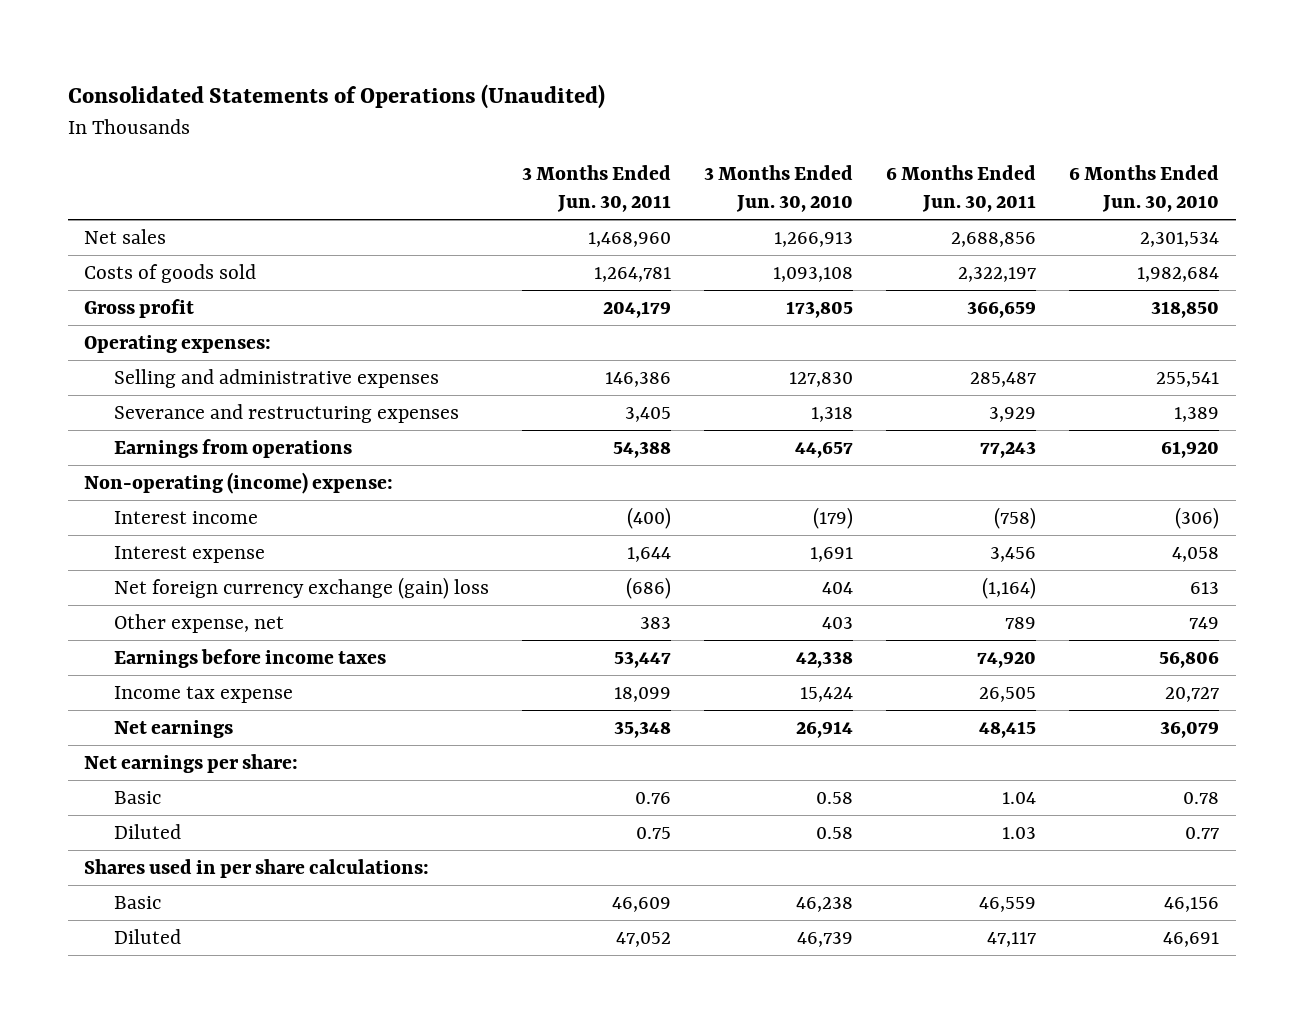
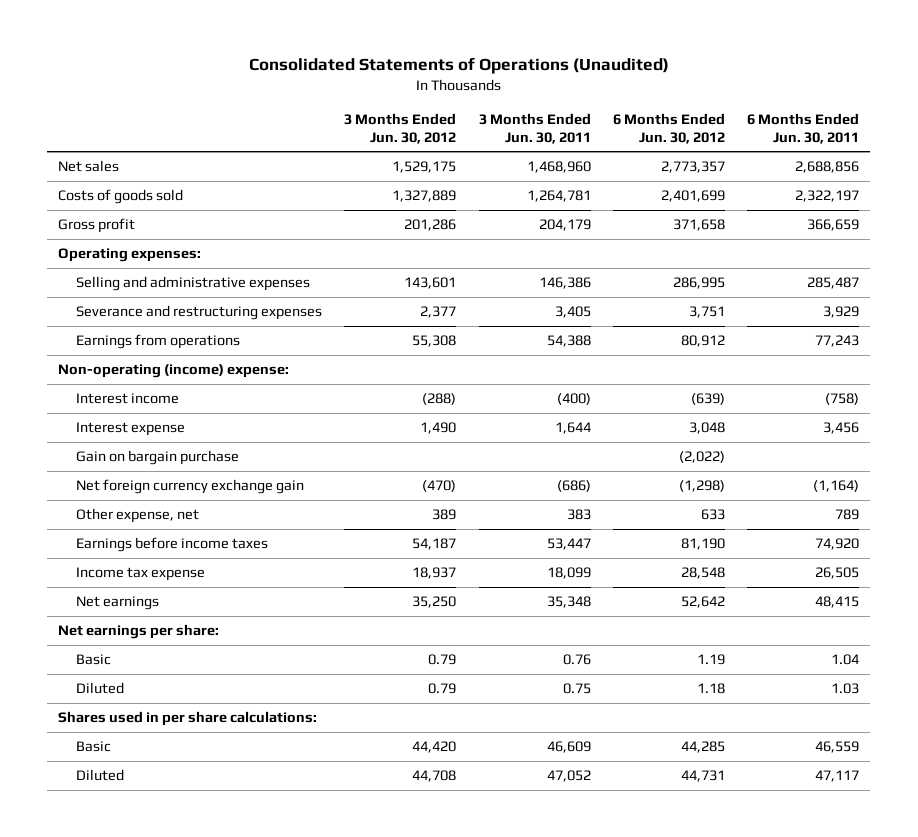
[704,165,854,213] 3 Months Ended Jun. 30, 2010 -> none
[1069,165,1220,213] 6 Months Ended Jun. 30, 2010 -> none
none -> [344,112,457,144] 3 Months Ended Jun. 30, 2012
none -> [612,112,725,144] 6 Months Ended Jun. 30, 2012
none -> [76,450,240,466] Gain on bargain purchase
[114,577,490,600] Net foreign currency exchange (gain) loss -> [76,479,305,495] Net foreign currency exchange gain

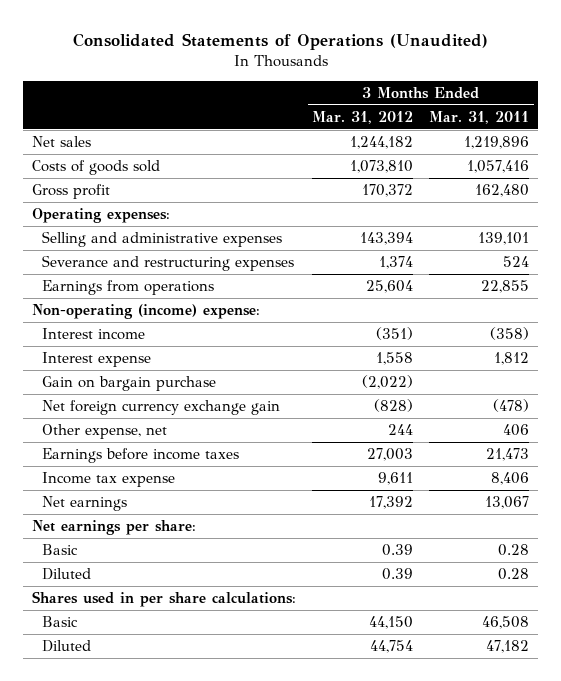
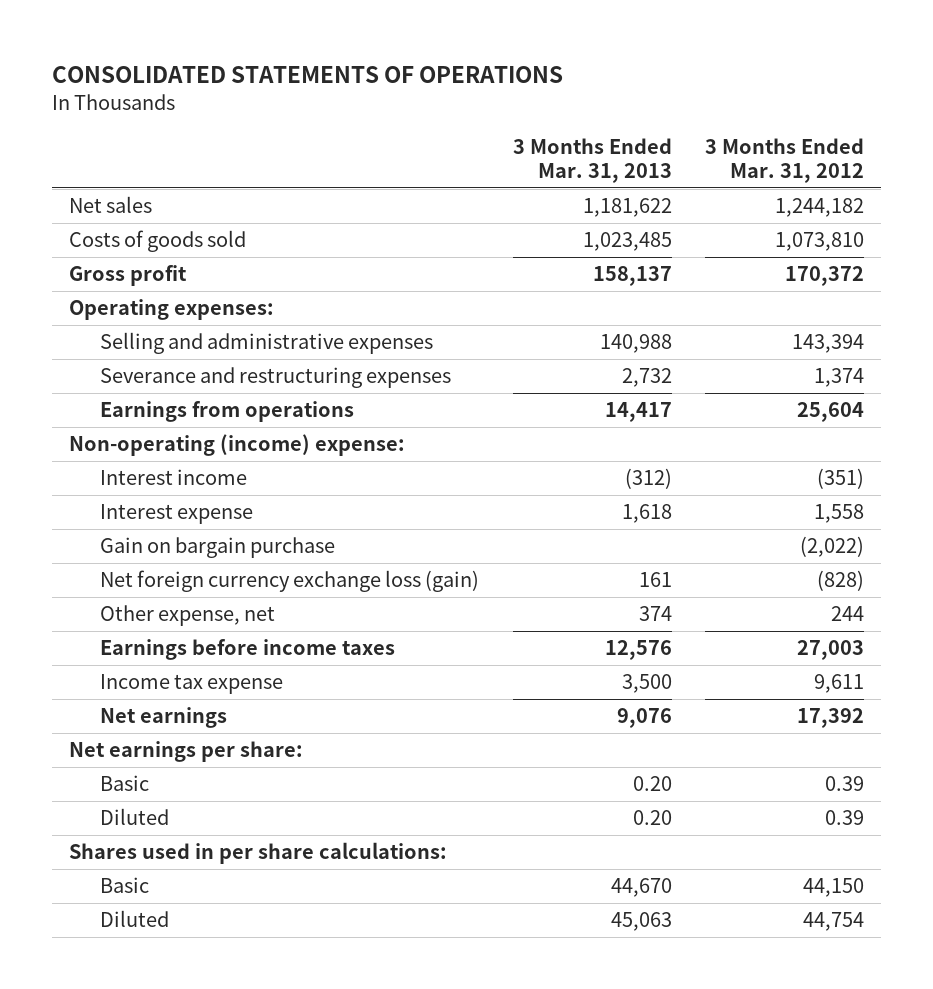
[72,33,488,51] Consolidated Statements of Operations (Unaudited) -> [52,66,564,84] CONSOLIDATED STATEMENTS OF OPERATIONS
[429,110,530,124] Mar. 31, 2011 -> none
none -> [512,137,672,184] 3 Months Ended Mar. 31, 2013
[42,400,281,416] Net foreign currency exchange gain -> [99,570,479,593] Net foreign currency exchange loss (gain)

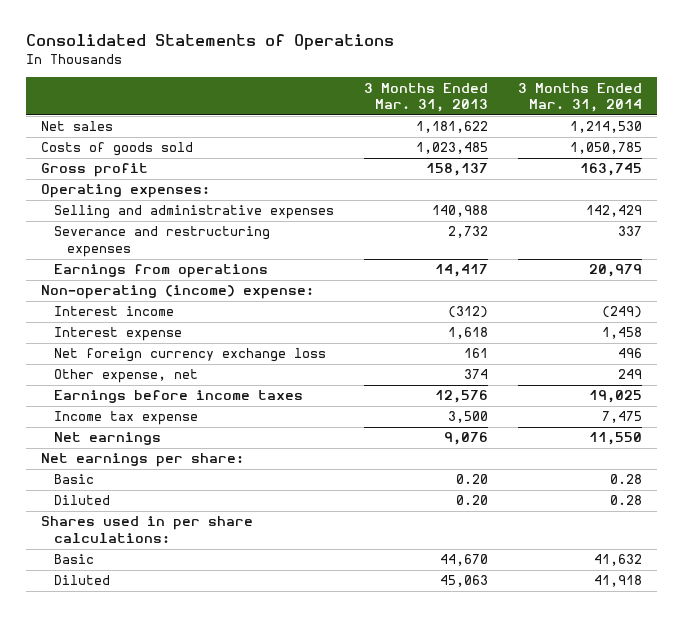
[52,66,564,84] CONSOLIDATED STATEMENTS OF OPERATIONS -> [26,34,395,51] Consolidated Statements of Operations
[705,137,865,184] 3 Months Ended Mar. 31, 2012 -> none
none -> [518,82,643,113] 3 Months Ended Mar. 31, 2014
[99,537,335,559] Gain on bargain purchase -> none
[99,570,479,593] Net foreign currency exchange loss (gain) -> [53,348,326,363] Net foreign currency exchange loss

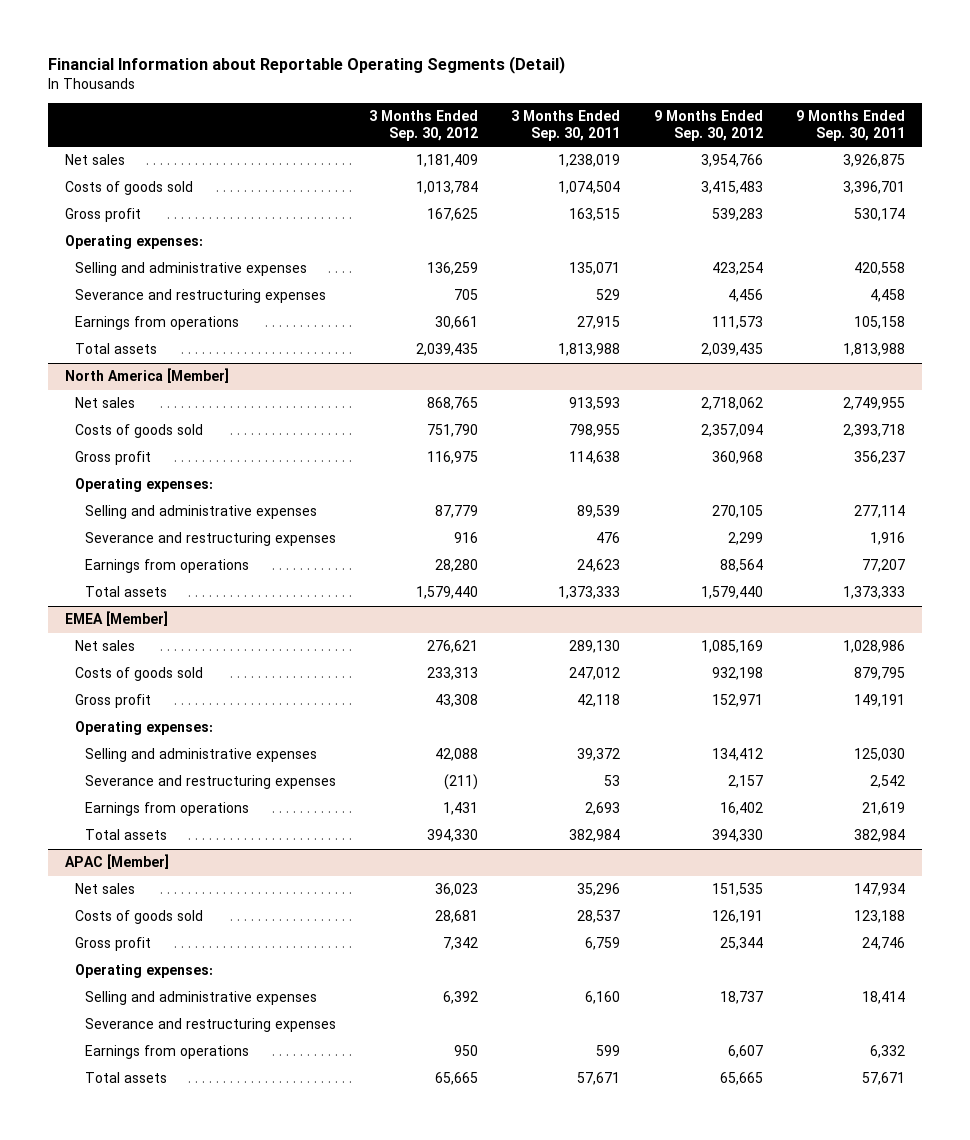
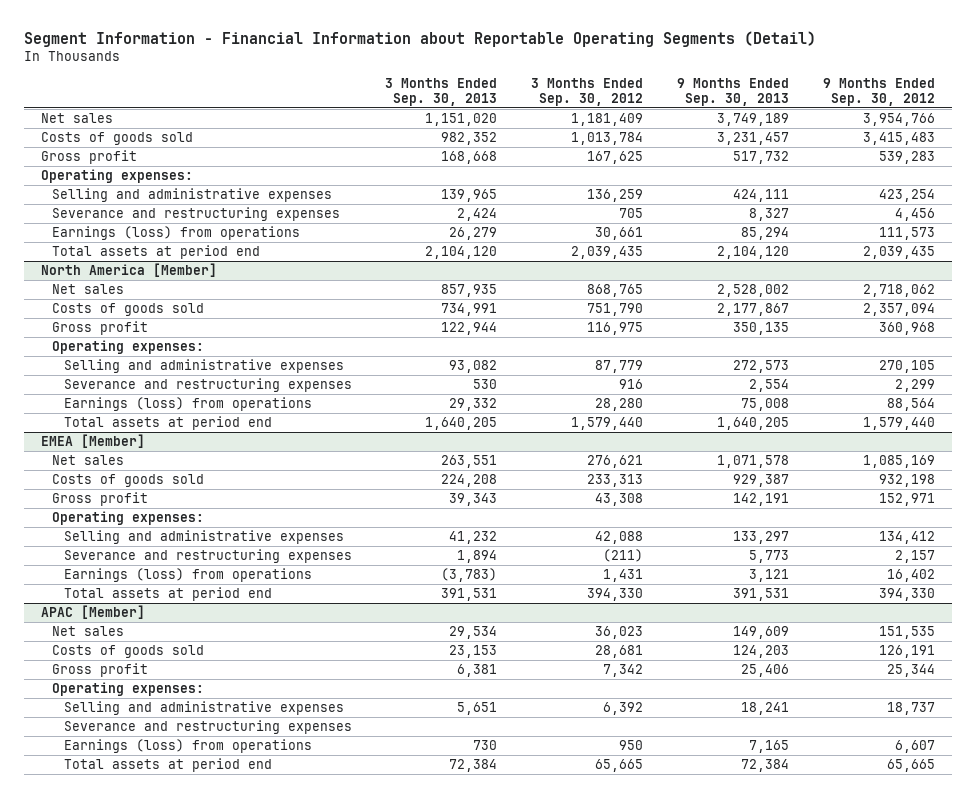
[48,55,566,74] Financial Information about Reportable Operating Segments (Detail) -> [24,30,817,47] Segment Information - Financial Information about Reportable Operating Segments (Detail)
[511,110,621,142] 3 Months Ended Sep. 30, 2011 -> none
[796,110,906,142] 9 Months Ended Sep. 30, 2011 -> none
none -> [385,77,498,107] 3 Months Ended Sep. 30, 2013
none -> [677,77,790,107] 9 Months Ended Sep. 30, 2013
[74,316,239,331] Earnings from operations -> [52,226,301,241] Earnings (loss) from operations
[74,343,157,355] Total assets -> [52,245,261,260] Total assets at period end
[84,559,249,574] Earnings from operations -> [63,397,312,412] Earnings (loss) from operations
[84,586,167,598] Total assets -> [63,416,272,431] Total assets at period end
[84,802,249,817] Earnings from operations -> [63,568,312,583] Earnings (loss) from operations
[84,829,167,841] Total assets -> [63,587,272,602] Total assets at period end
[84,1045,249,1060] Earnings from operations -> [63,739,312,754] Earnings (loss) from operations
[84,1072,167,1084] Total assets -> [63,758,272,773] Total assets at period end

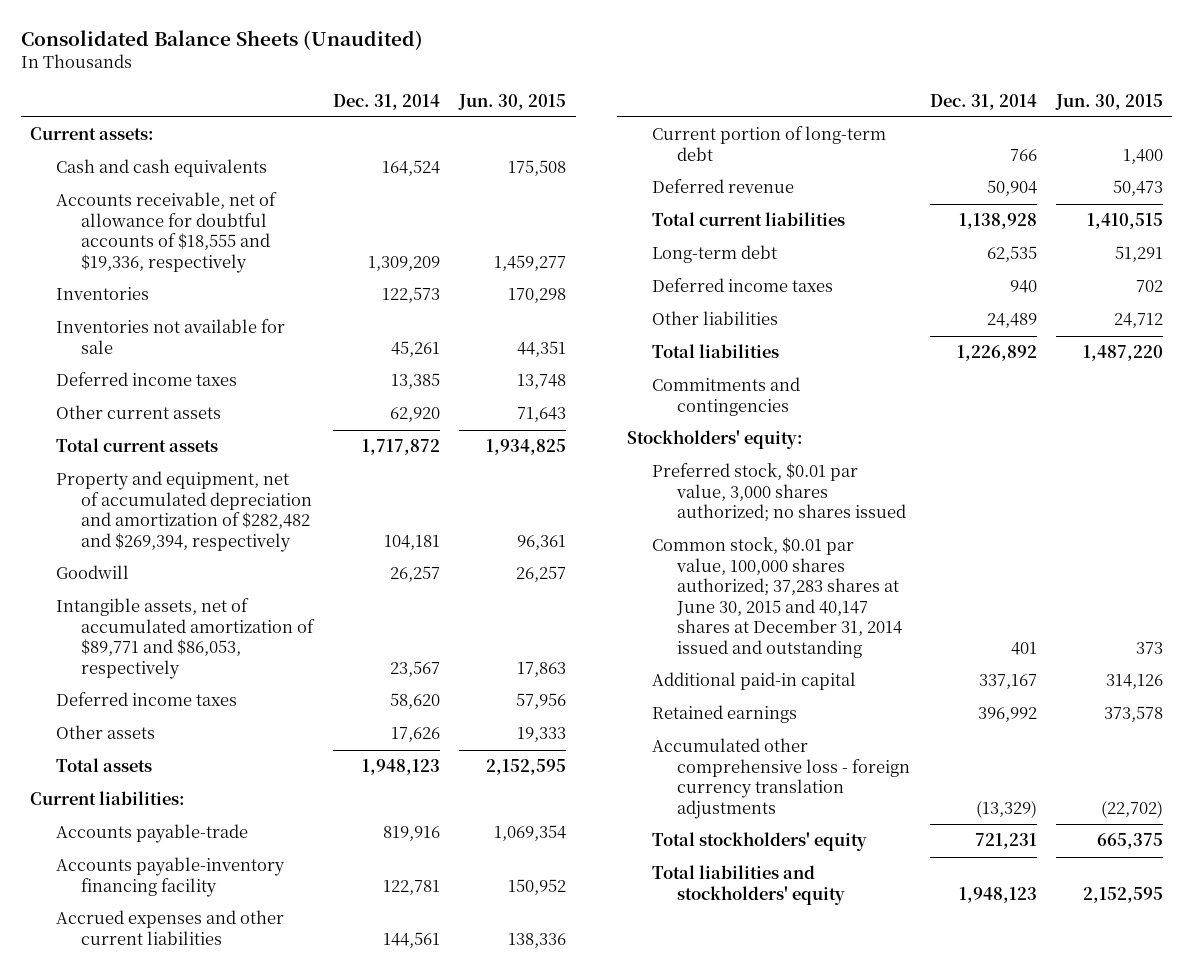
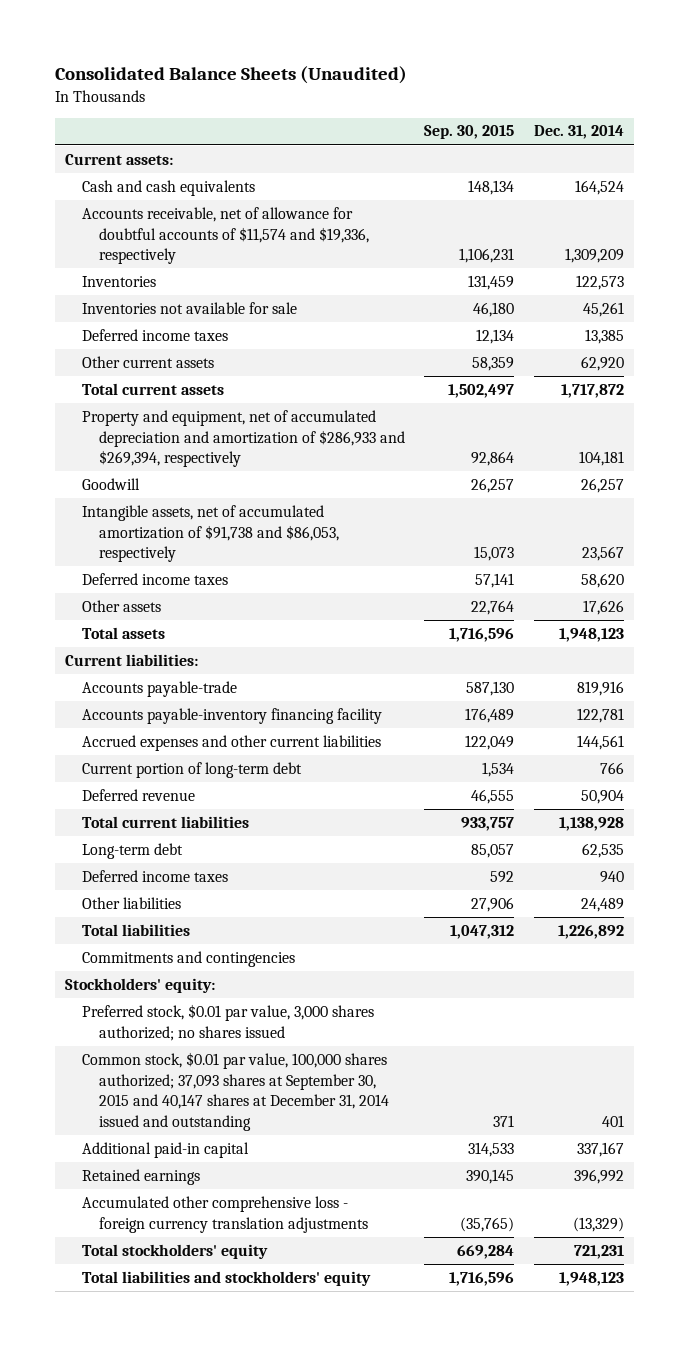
[458,93,567,110] Jun. 30, 2015 -> none
none -> [424,125,515,140] Sep. 30, 2015
[55,192,277,273] Accounts receivable, net of allowance for doubtful accounts of $18,555 and $19,336, respectively -> [81,206,369,265] Accounts receivable, net of allowance for doubtful accounts of $11,574 and $19,336, respectively
[55,471,312,552] Property and equipment, net of accumulated depreciation and amortization of $282,482 and $269,394, respectively -> [81,409,405,468] Property and equipment, net of accumulated depreciation and amortization of $286,933 and $269,394, respectively
[55,598,315,679] Intangible assets, net of accumulated amortization of $89,771 and $86,053, respectively -> [81,504,339,563] Intangible assets, net of accumulated amortization of $91,738 and $86,053, respectively
[651,537,903,658] Common stock, $0.01 par value, 100,000 shares authorized; 37,283 shares at June 30, 2015 and 40,147 shares at December 31, 2014 issued and outstanding -> [81,1051,389,1131] Common stock, $0.01 par value, 100,000 shares authorized; 37,093 shares at September 30, 2015 and 40,147 shares at December 31, 2014 issued and outstanding

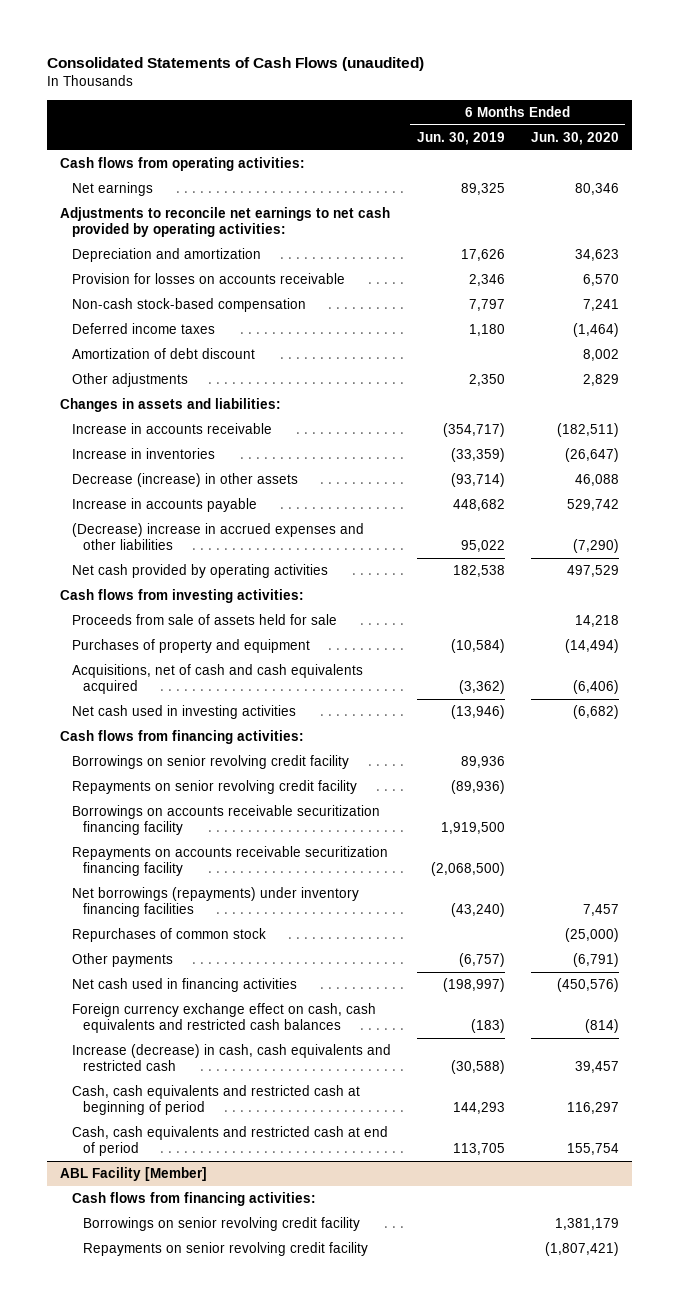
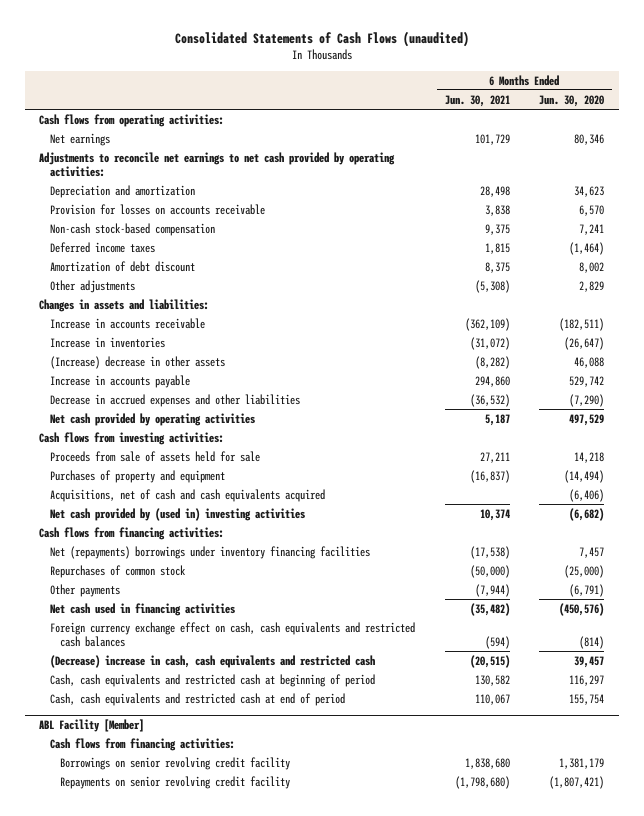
[416,131,505,145] Jun. 30, 2019 -> none
none -> [444,94,510,107] Jun. 30, 2021
[71,473,298,488] Decrease (increase) in other assets -> [49,355,225,369] (Increase) decrease in other assets
[71,523,364,550] (Decrease) increase in accrued expenses and other liabilities -> [49,393,300,407] Decrease in accrued expenses and other liabilities
[71,705,296,720] Net cash used in investing activities -> [49,507,305,521] Net cash provided by (used in) investing activities
[71,755,349,770] Borrowings on senior revolving credit facility -> none
[71,780,357,795] Repayments on senior revolving credit facility -> none
[71,805,380,835] Borrowings on accounts receivable securitization financing facility -> none
[71,846,388,876] Repayments on accounts receivable securitization financing facility -> none
[71,887,359,917] Net borrowings (repayments) under inventory financing facilities -> [49,545,370,559] Net (repayments) borrowings under inventory financing facilities
[71,1044,391,1071] Increase (decrease) in cash, cash equivalents and restricted cash -> [49,654,375,668] (Decrease) increase in cash, cash equivalents and restricted cash

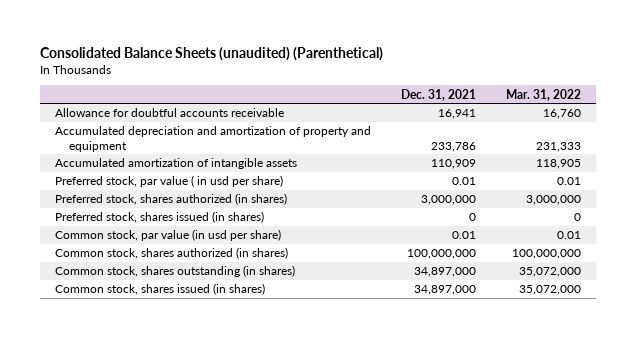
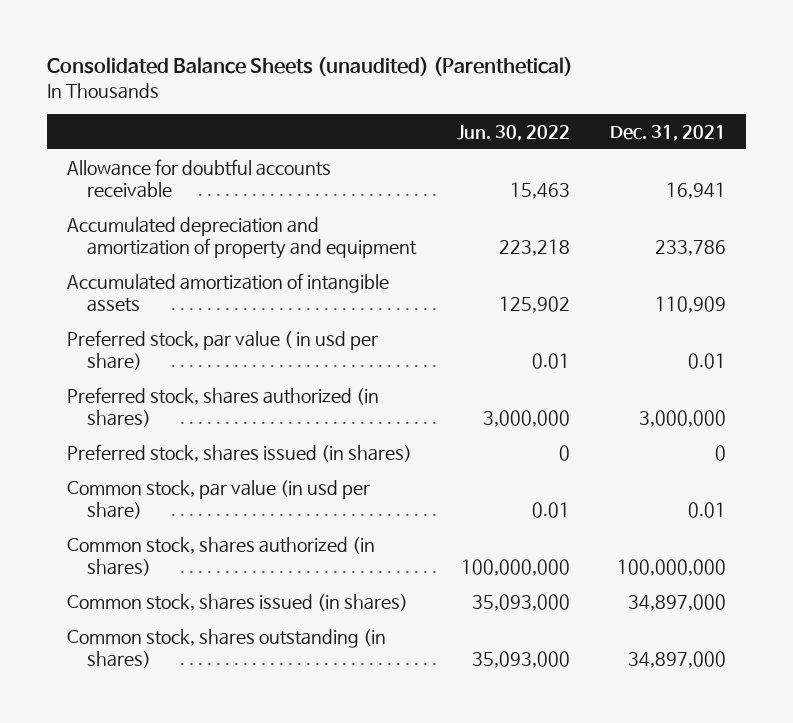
[505,88,581,101] Mar. 31, 2022 -> none
none -> [456,124,570,141] Jun. 30, 2022
[54,265,295,278] Common stock, shares outstanding (in shares) -> [66,628,386,668] Common stock, shares outstanding (in shares)

